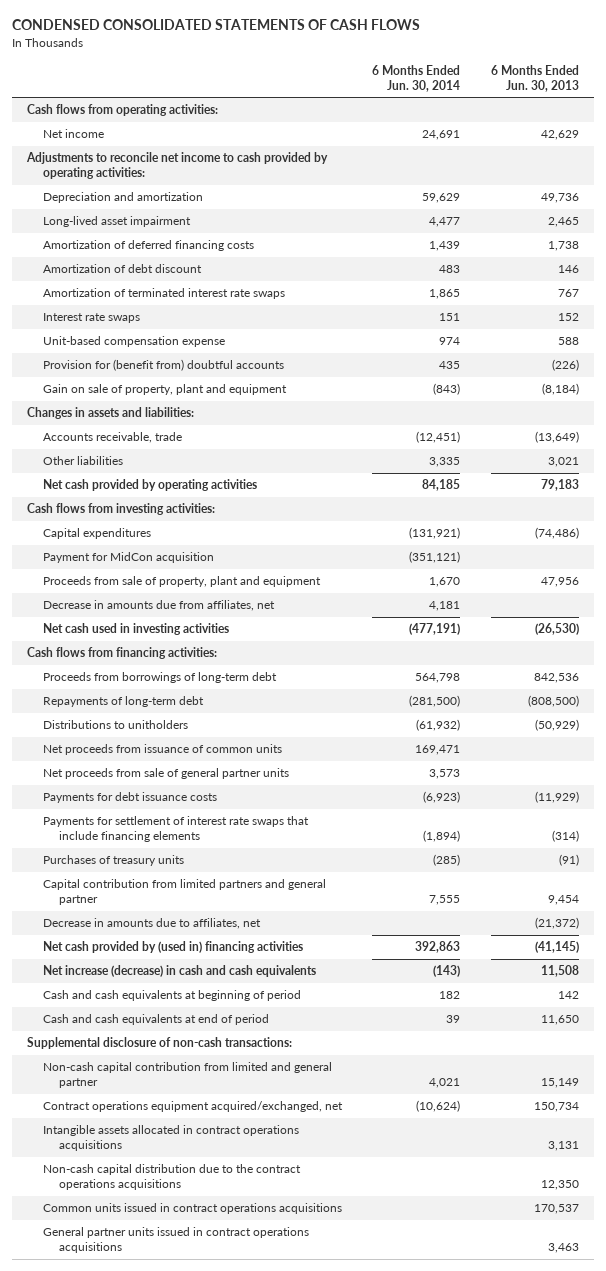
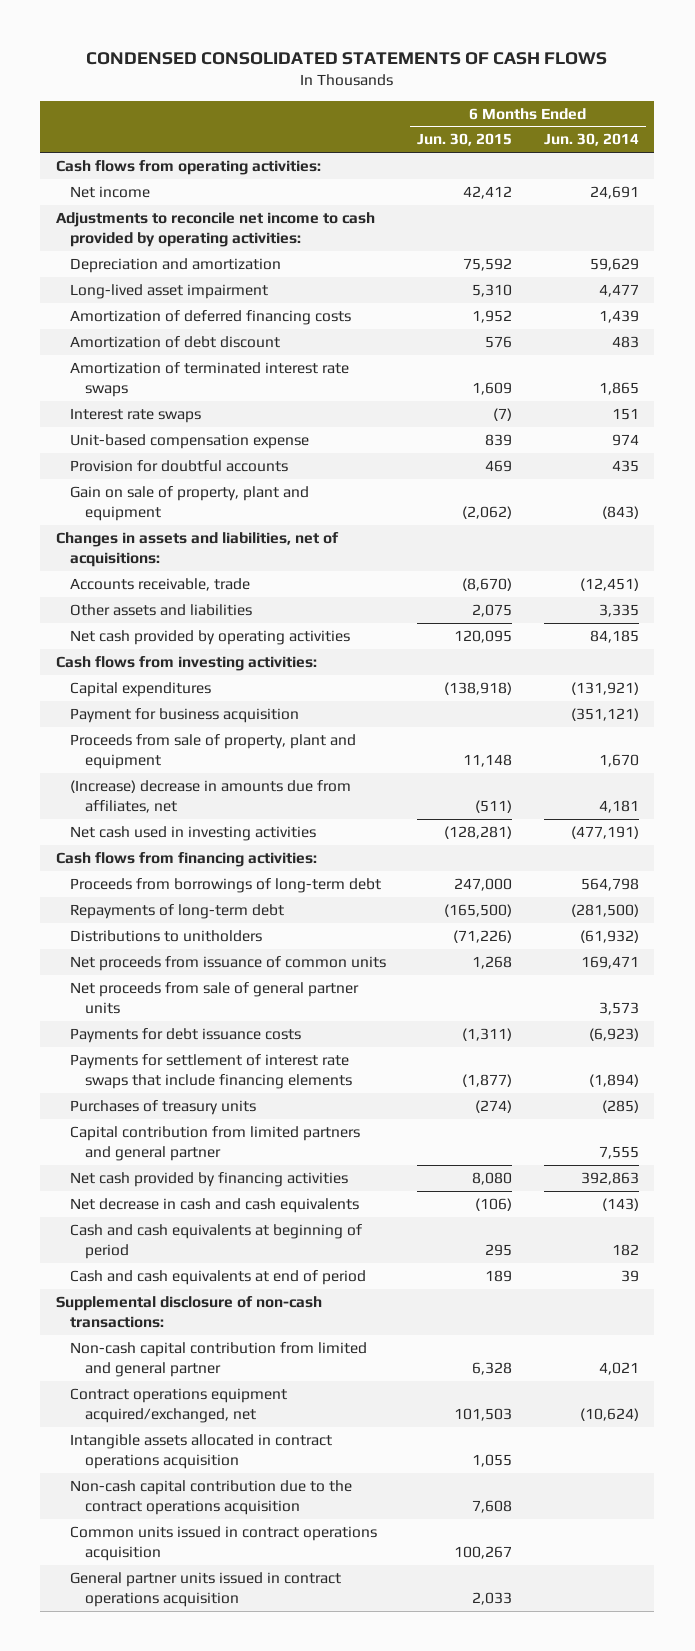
[490,64,579,92] 6 Months Ended Jun. 30, 2013 -> none
none -> [417,133,513,147] Jun. 30, 2015
[42,359,284,372] Provision for (benefit from) doubtful accounts -> [70,459,289,472] Provision for doubtful accounts
[26,407,194,420] Changes in assets and liabilities: -> [56,531,340,567] Changes in assets and liabilities, net of acquisitions:
[42,456,123,466] Other liabilities -> [70,603,253,616] Other assets and liabilities
[42,552,214,564] Payment for MidCon acquisition -> [70,707,300,723] Payment for business acquisition
[42,600,275,612] Decrease in amounts due from affiliates, net -> [70,779,352,813] (Increase) decrease in amounts due from affiliates, net
[42,918,261,930] Decrease in amounts due to affiliates, net -> none
[42,941,303,954] Net cash provided by (used in) financing activities -> [70,1171,349,1187] Net cash provided by financing activities
[42,965,316,978] Net increase (decrease) in cash and cash equivalents -> [70,1197,360,1213] Net decrease in cash and cash equivalents
[42,1125,299,1152] Intangible assets allocated in contract operations acquisitions -> [70,1433,333,1469] Intangible assets allocated in contract operations acquisition
[42,1164,301,1191] Non-cash capital distribution due to the contract operations acquisitions -> [70,1479,353,1515] Non-cash capital contribution due to the contract operations acquisition
[42,1203,342,1215] Common units issued in contract operations acquisitions -> [70,1525,378,1561] Common units issued in contract operations acquisition
[42,1227,309,1254] General partner units issued in contract operations acquisitions -> [70,1571,342,1607] General partner units issued in contract operations acquisition

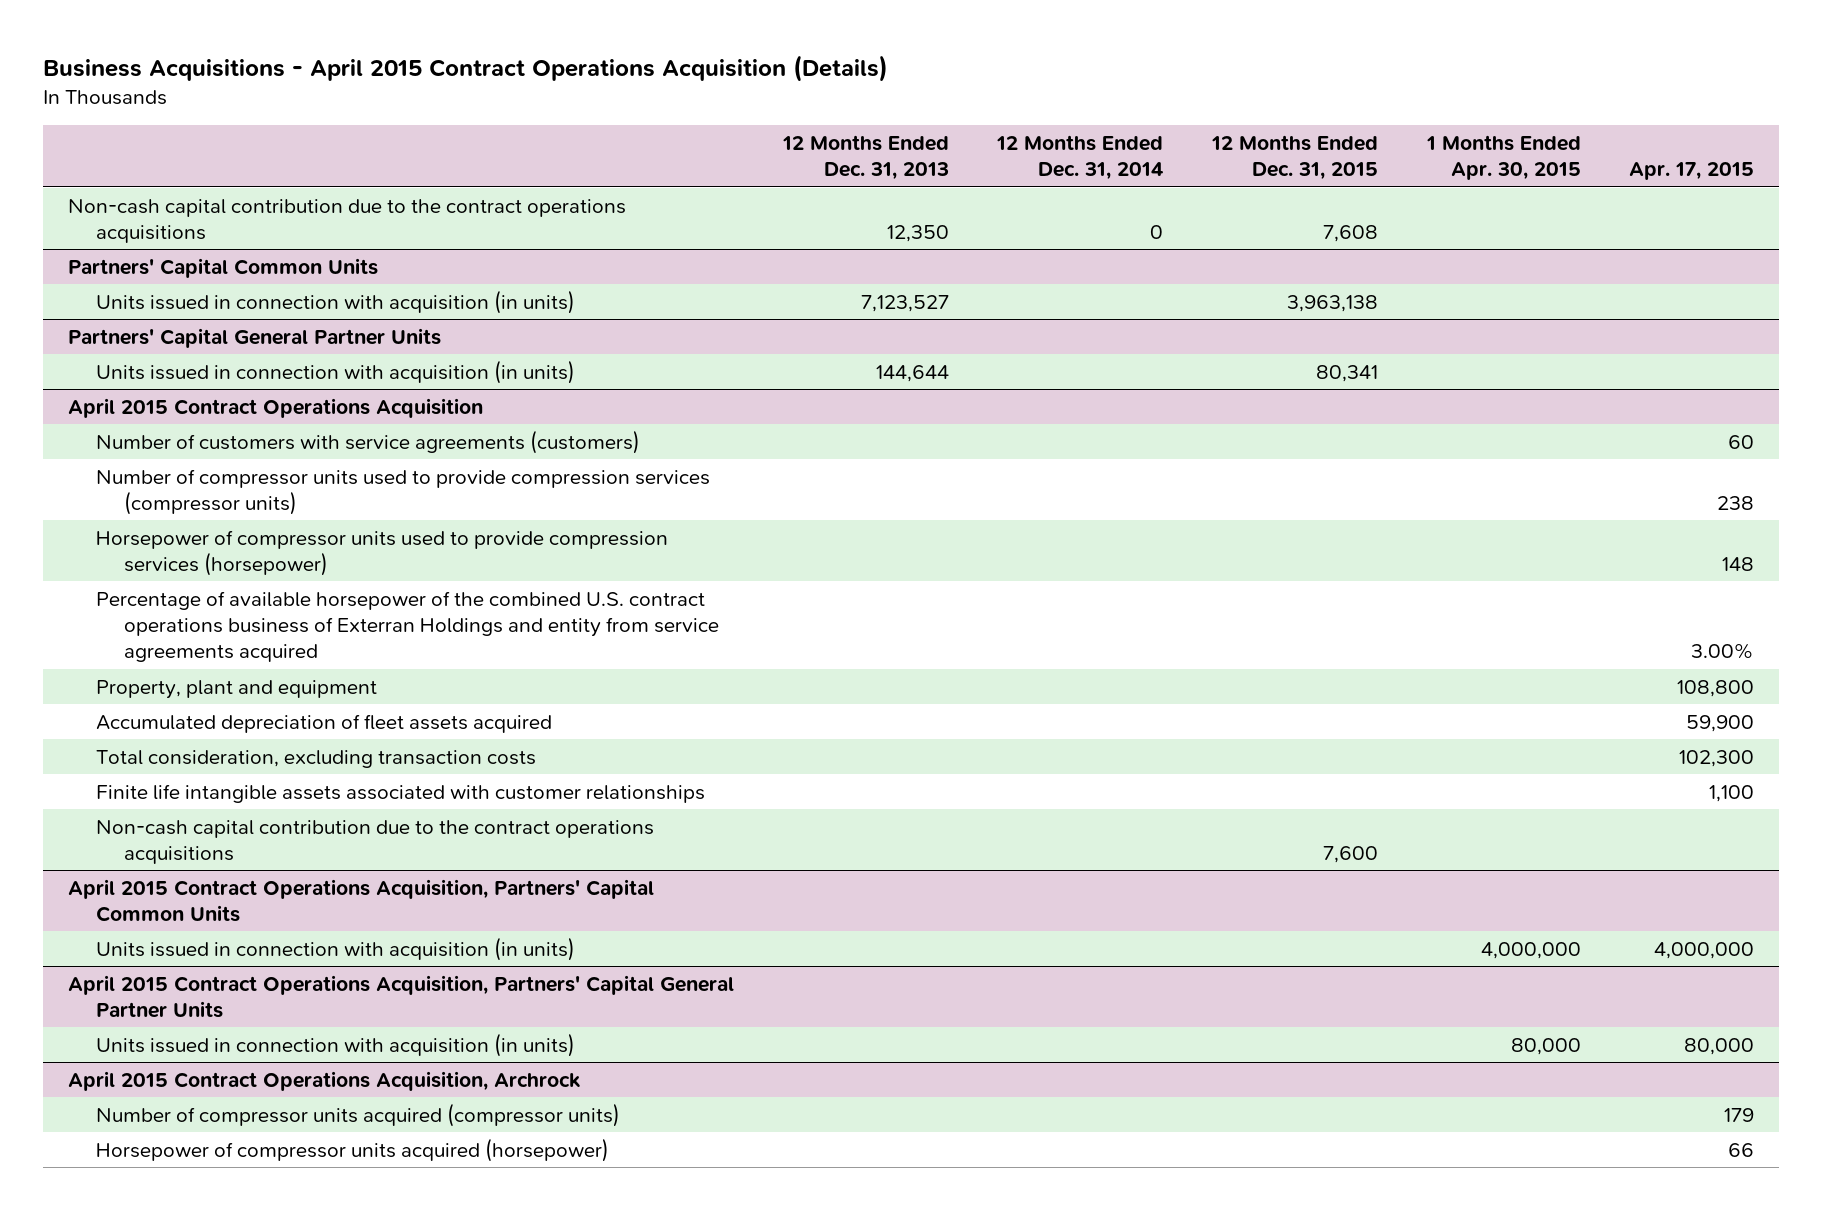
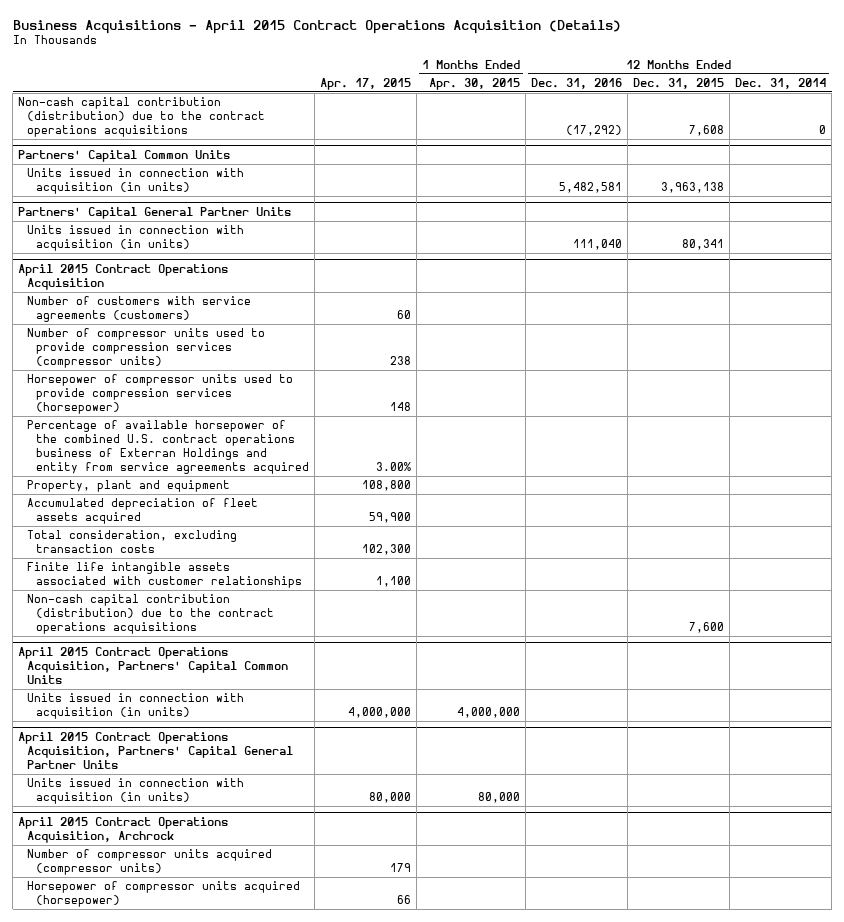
[781,135,949,181] 12 Months Ended Dec. 31, 2013 -> none
none -> [531,77,623,89] Dec. 31, 2016
[67,198,626,243] Non-cash capital contribution due to the contract operations acquisitions -> [18,97,265,137] Non-cash capital contribution (distribution) due to the contract operations acquisitions
[95,819,654,864] Non-cash capital contribution due to the contract operations acquisitions -> [26,594,274,634] Non-cash capital contribution (distribution) due to the contract operations acquisitions

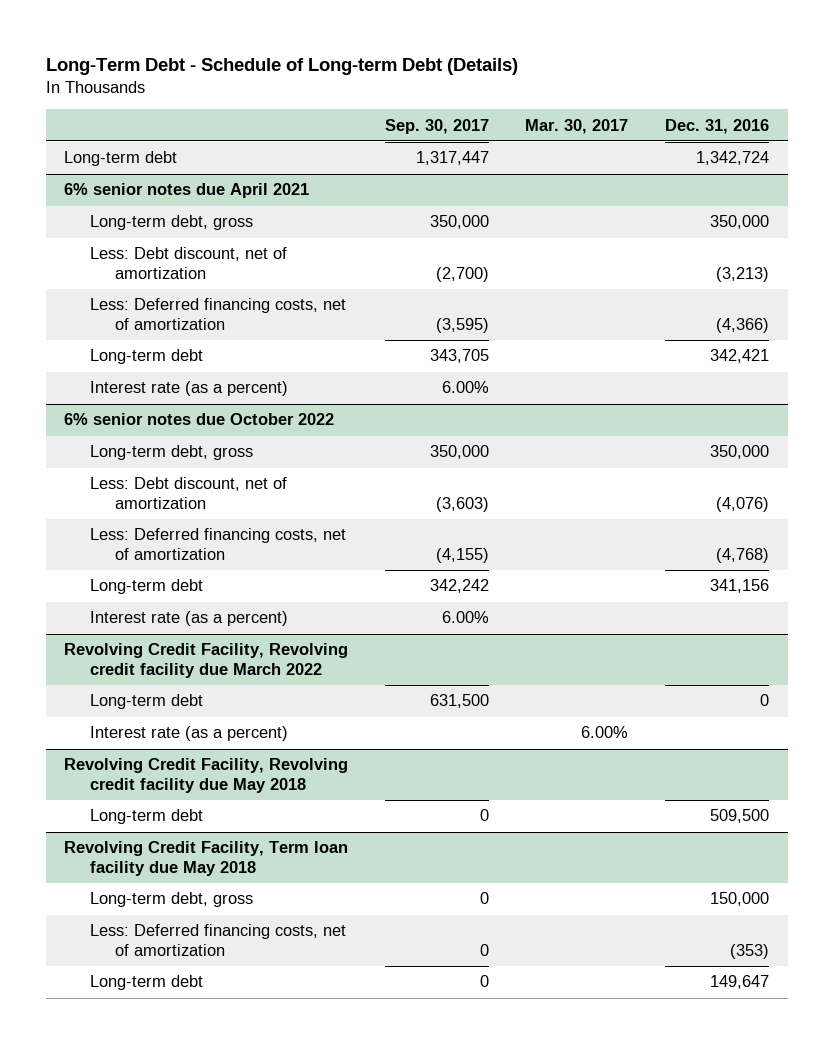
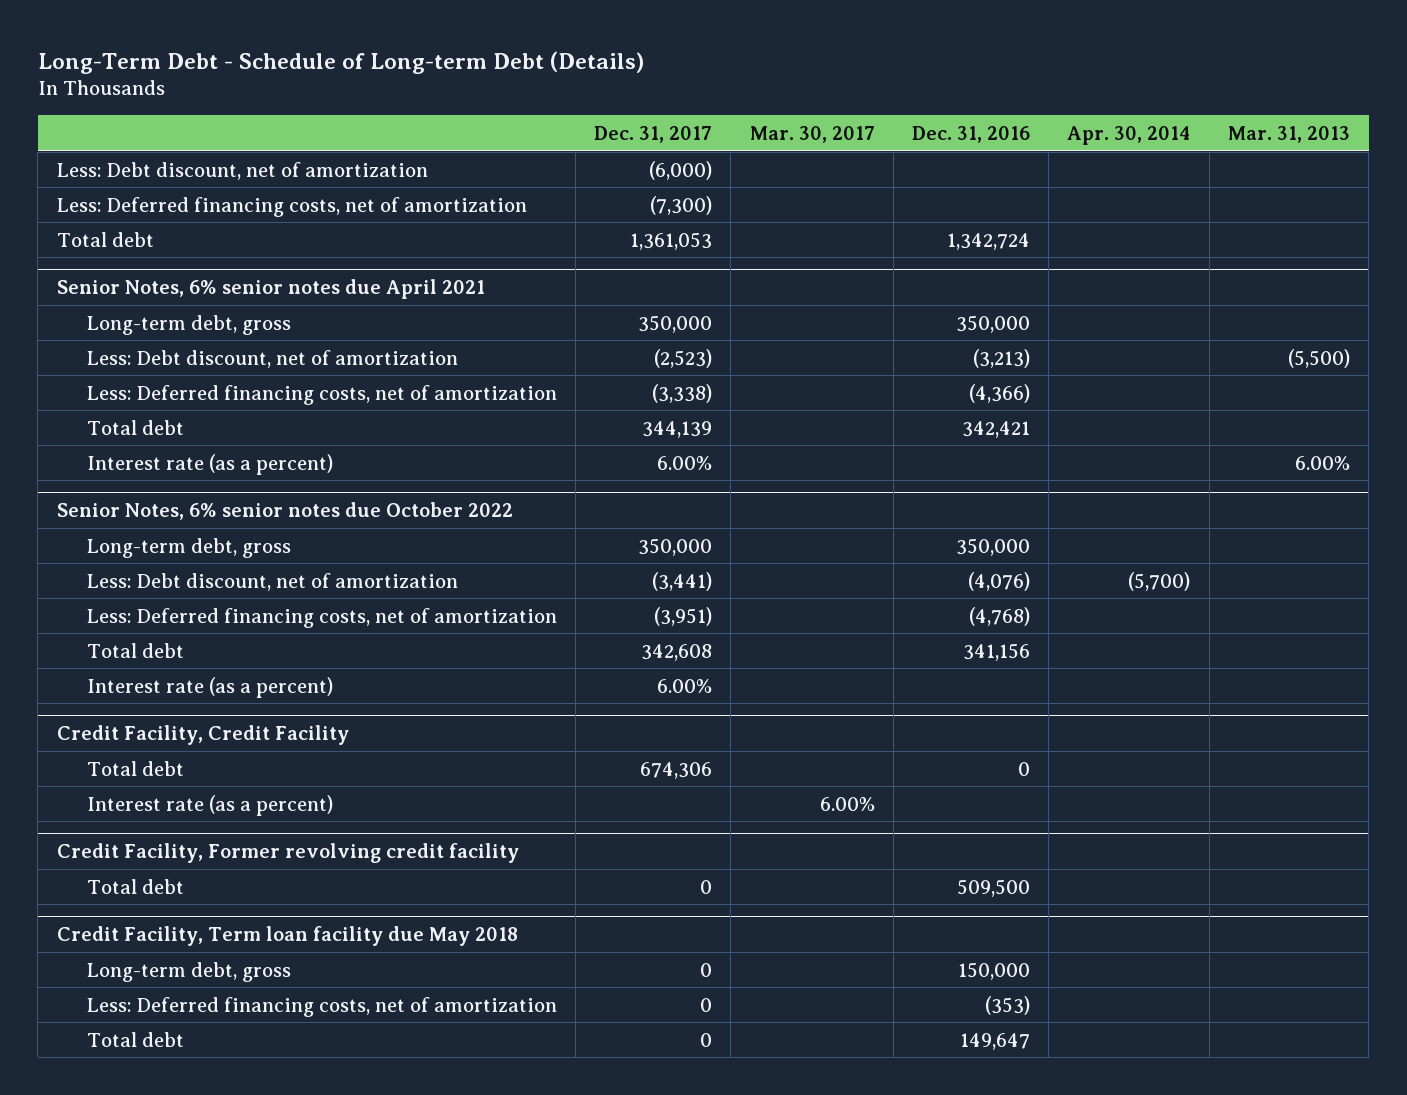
[384,118,489,134] Sep. 30, 2017 -> none
none -> [594,125,713,143] Dec. 31, 2017
none -> [1067,125,1191,145] Apr. 30, 2014
none -> [1227,125,1350,143] Mar. 31, 2013
none -> [56,161,428,180] Less: Debt discount, net of amortization
none -> [56,196,527,217] Less: Deferred financing costs, net of amortization
[63,151,177,167] Long-term debt -> [56,231,154,247] Total debt
[63,183,309,199] 6% senior notes due April 2021 -> [56,278,485,299] Senior Notes, 6% senior notes due April 2021
[89,349,203,365] Long-term debt -> [86,419,184,435] Total debt
[63,413,334,426] 6% senior notes due October 2022 -> [56,501,513,520] Senior Notes, 6% senior notes due October 2022
[89,579,203,595] Long-term debt -> [86,642,184,658] Total debt
[63,643,348,678] Revolving Credit Facility, Revolving credit facility due March 2022 -> none
[89,694,203,710] Long-term debt -> none
none -> [56,724,349,745] Credit Facility, Credit Facility
none -> [86,760,184,776] Total debt
[63,758,348,793] Revolving Credit Facility, Revolving credit facility due May 2018 -> none
none -> [56,842,519,863] Credit Facility, Former revolving credit facility
[89,809,203,825] Long-term debt -> [86,878,184,894] Total debt
[63,841,348,876] Revolving Credit Facility, Term loan facility due May 2018 -> [56,925,518,946] Credit Facility, Term loan facility due May 2018
[89,975,203,991] Long-term debt -> [86,1031,184,1047] Total debt

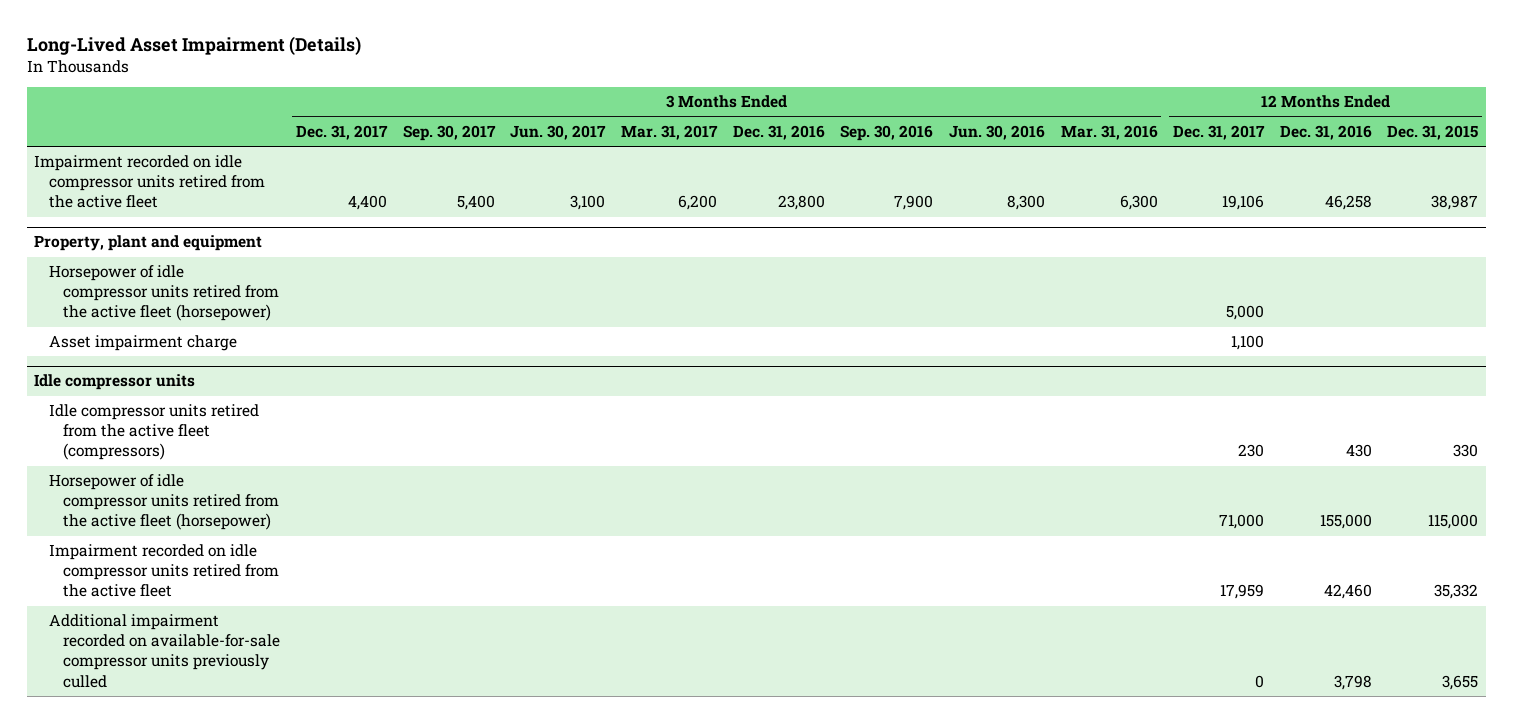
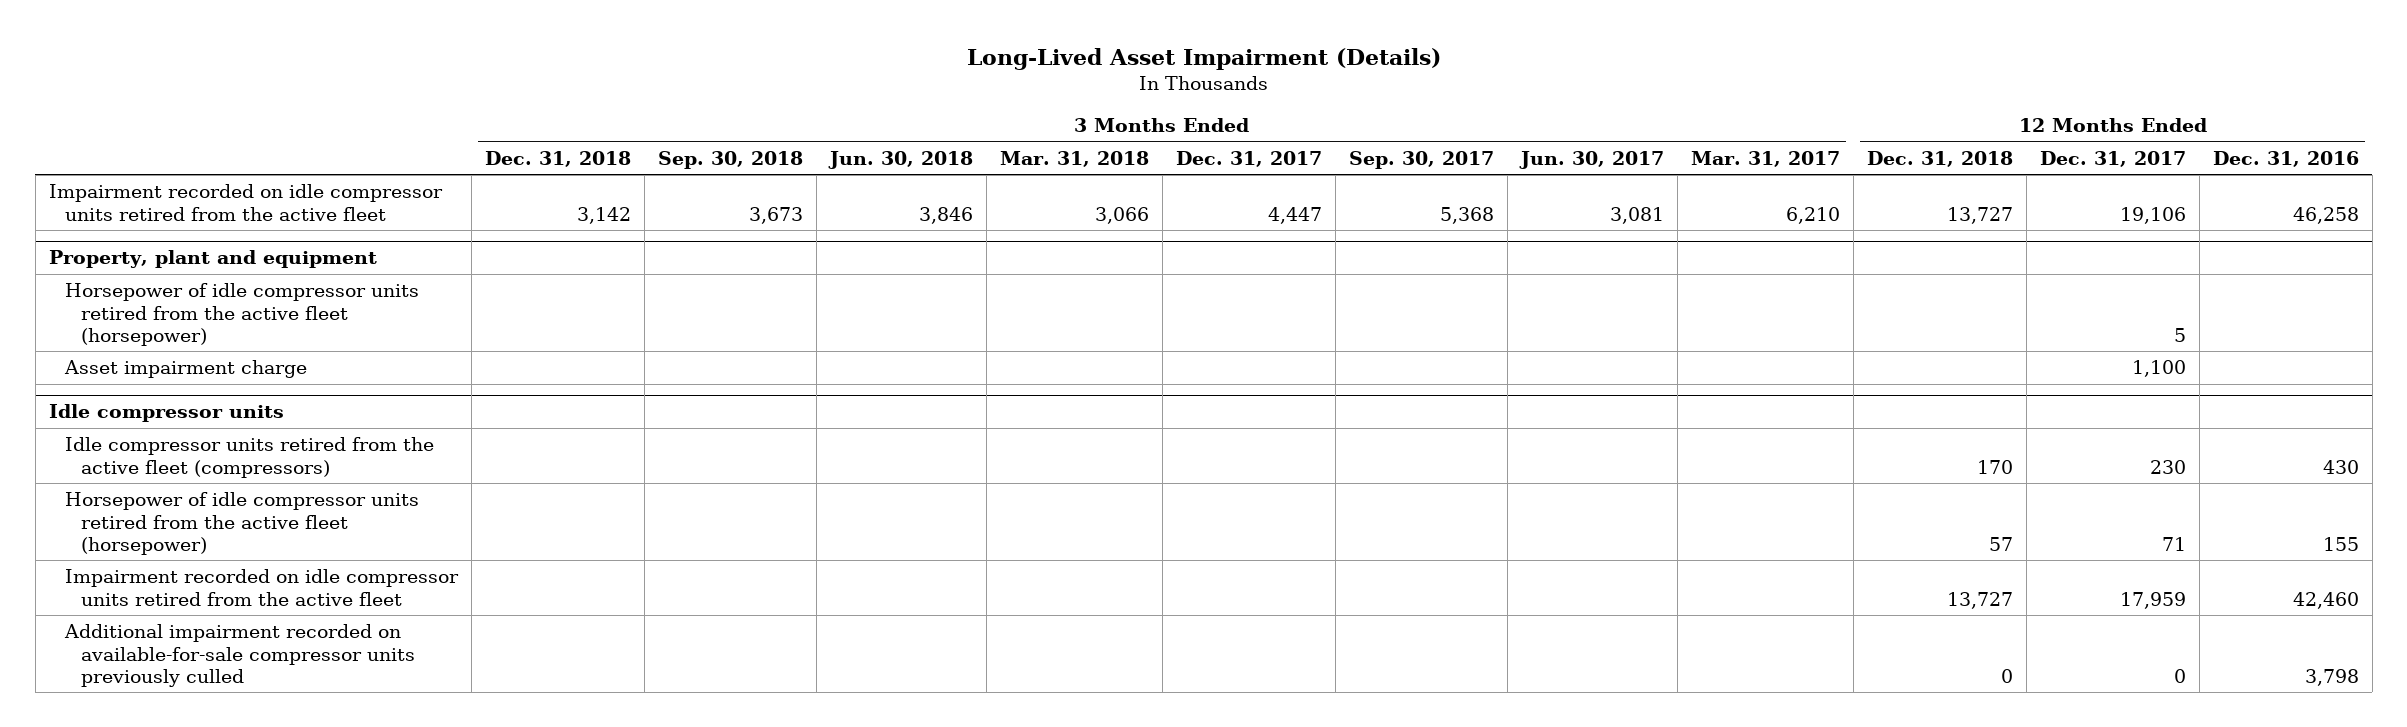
[732,124,825,140] Dec. 31, 2016 -> none
[840,124,934,141] Sep. 30, 2016 -> none
[948,124,1045,140] Jun. 30, 2016 -> none
[1060,124,1158,140] Mar. 31, 2016 -> none
[1387,124,1479,140] Dec. 31, 2015 -> none
none -> [484,151,631,168] Dec. 31, 2018
none -> [657,151,803,170] Sep. 30, 2018
none -> [827,151,973,170] Jun. 30, 2018
none -> [999,151,1149,168] Mar. 31, 2018
none -> [1866,151,2013,168] Dec. 31, 2018
[348,195,388,211] 4,400 -> [1267,206,1322,224] 4,447
[456,195,495,211] 5,400 -> [1439,206,1494,224] 5,368
[570,195,606,211] 3,100 -> [1609,206,1664,224] 3,081
[677,195,717,211] 6,200 -> [1785,206,1840,224] 6,210
[1226,305,1265,321] 5,000 -> [2173,327,2186,342] 5
[1219,514,1265,530] 71,000 -> [2161,536,2186,551] 71
[1319,514,1372,530] 155,000 -> [2322,536,2359,551] 155

